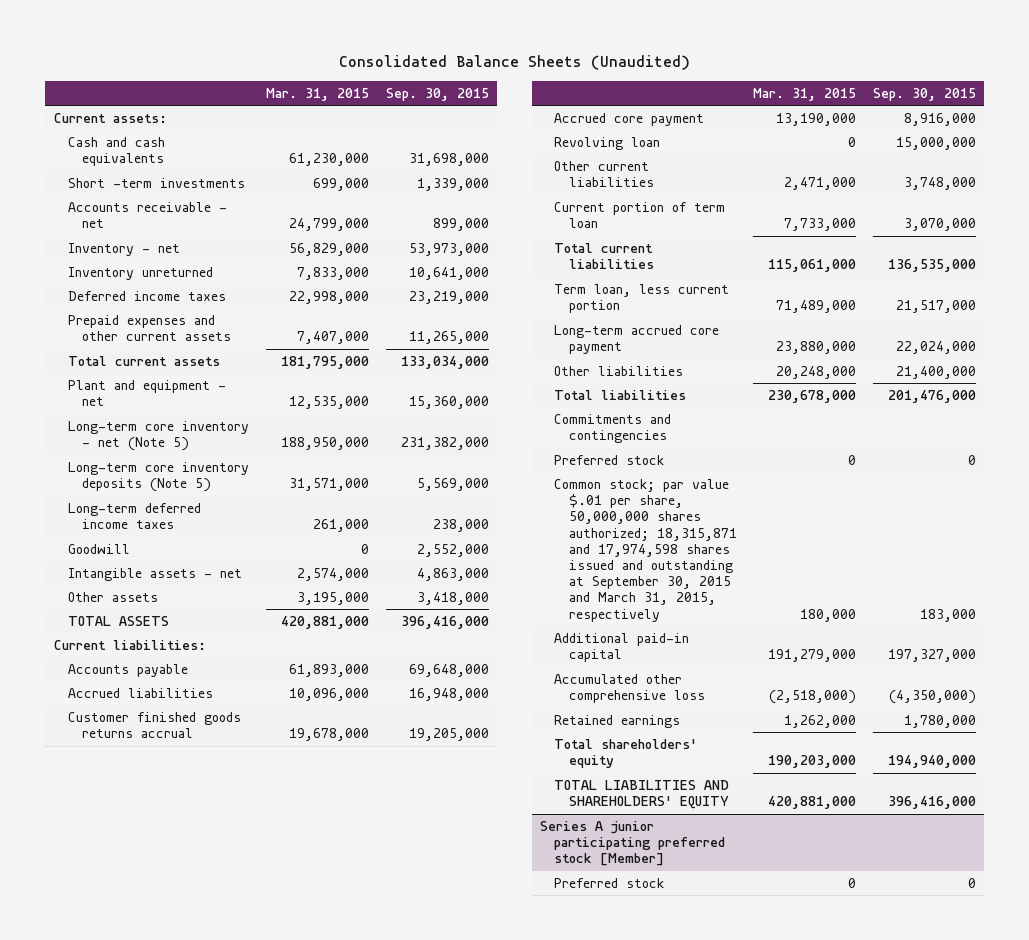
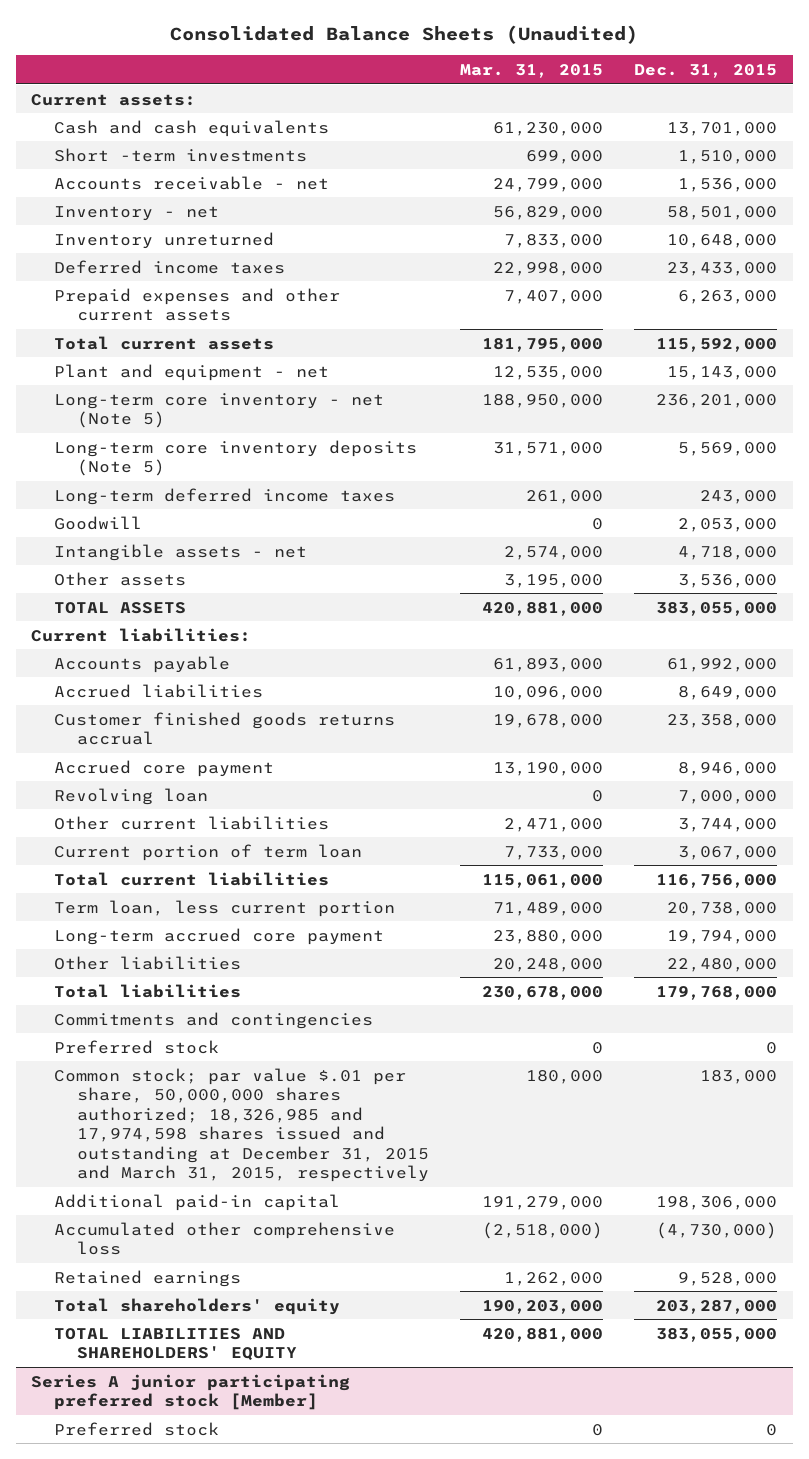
[385,87,489,101] Sep. 30, 2015 -> none
none -> [634,63,778,78] Dec. 31, 2015
[554,479,737,622] Common stock; par value $.01 per share, 50,000,000 shares authorized; 18,315,871 and 17,974,598 shares issued and outstanding at September 30, 2015 and March 31, 2015, respectively -> [54,1067,429,1183] Common stock; par value $.01 per share, 50,000,000 shares authorized; 18,326,985 and 17,974,598 shares issued and outstanding at December 31, 2015 and March 31, 2015, respectively

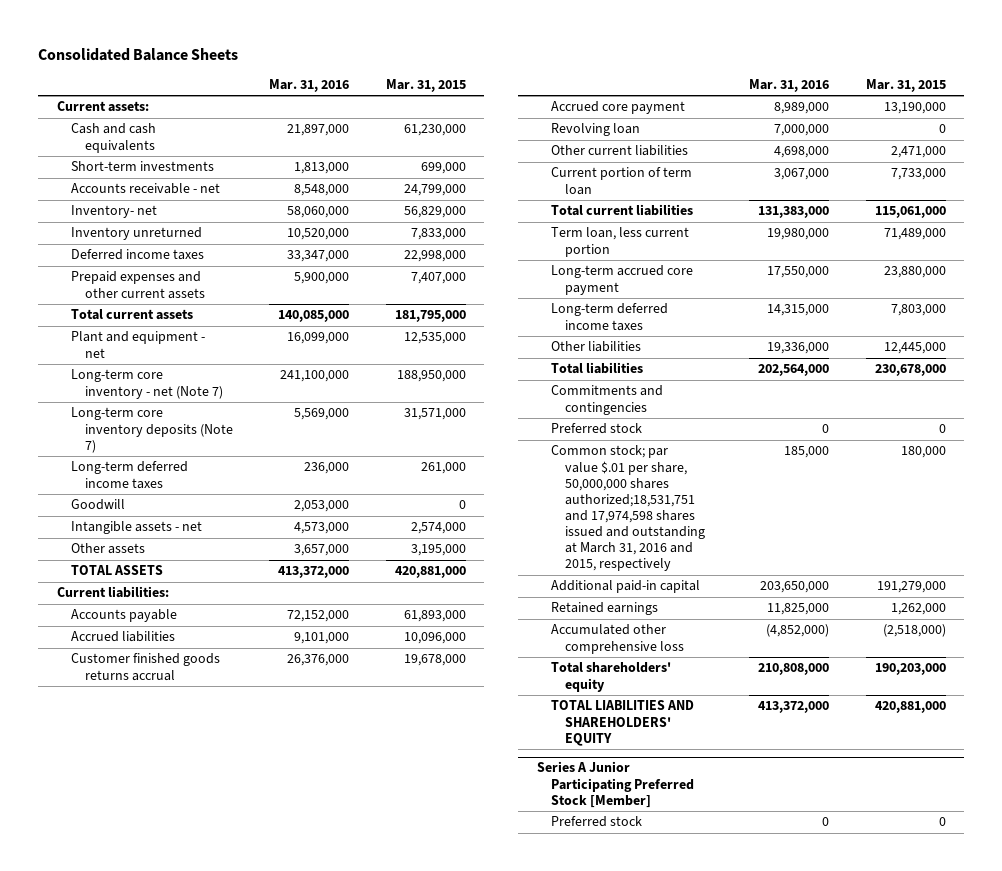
[170,24,639,44] Consolidated Balance Sheets (Unaudited) -> [38,47,239,61] Consolidated Balance Sheets
[634,63,778,78] Dec. 31, 2015 -> none
none -> [269,79,350,93] Mar. 31, 2016
[54,147,308,162] Short -term investments -> [70,161,214,172] Short-term investments
[54,205,220,221] Inventory - net -> [70,205,157,219] Inventory- net
[54,392,385,429] Long-term core inventory - net (Note 5) -> [70,369,223,399] Long-term core inventory - net (Note 7)
[54,439,418,477] Long-term core inventory deposits (Note 5) -> [70,407,233,453] Long-term core inventory deposits (Note 7)
none -> [550,303,668,331] Long-term deferred income taxes
[493,957,604,972] 20,248,000 -> [883,342,946,355] 12,445,000
[54,1067,429,1183] Common stock; par value $.01 per share, 50,000,000 shares authorized; 18,326,985 and 17,974,598 shares issued and outstanding at December 31, 2015 and March 31, 2015, respectively -> [550,445,705,572] Common stock; par value $.01 per share, 50,000,000 shares authorized;18,531,751 and 17,974,598 shares issued and outstanding at March 31, 2016 and 2015, respectively
[54,1221,396,1256] Accumulated other comprehensive loss -> [550,624,684,654] Accumulated other comprehensive loss
[31,1373,351,1411] Series A junior participating preferred stock [Member] -> [536,761,694,808] Series A Junior Participating Preferred Stock [Member]

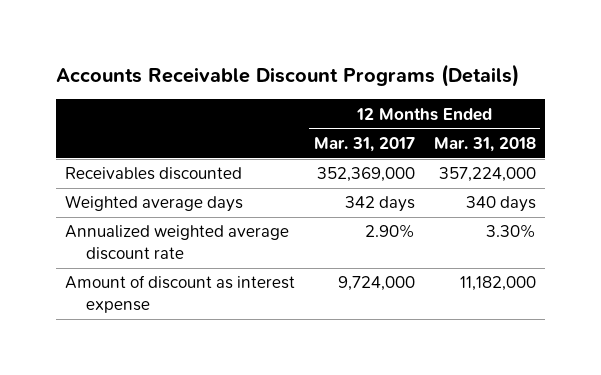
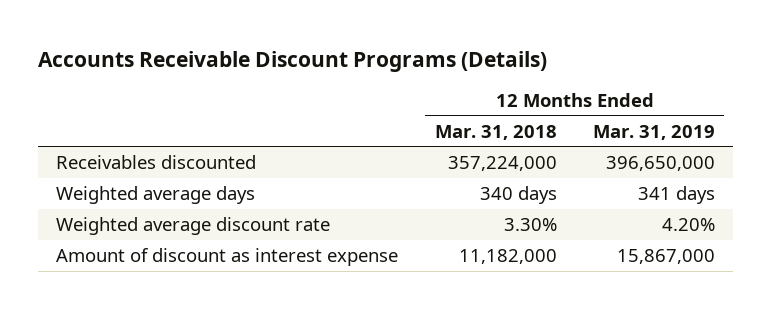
[313,137,415,153] Mar. 31, 2017 -> none
none -> [592,124,715,140] Mar. 31, 2019
[64,225,289,260] Annualized weighted average discount rate -> [56,216,331,235] Weighted average discount rate

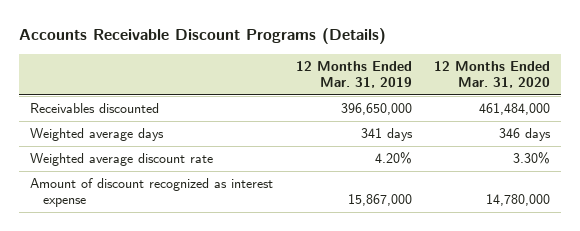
[434,124,557,140] Mar. 31, 2018 -> none
none -> [433,60,550,89] 12 Months Ended Mar. 31, 2020
[56,247,399,266] Amount of discount as interest expense -> [30,178,274,208] Amount of discount recognized as interest expense

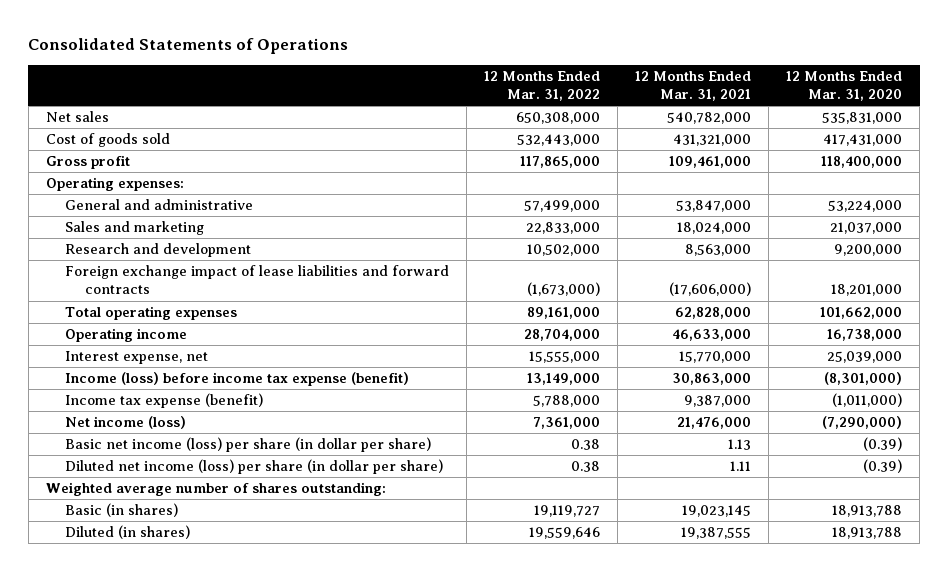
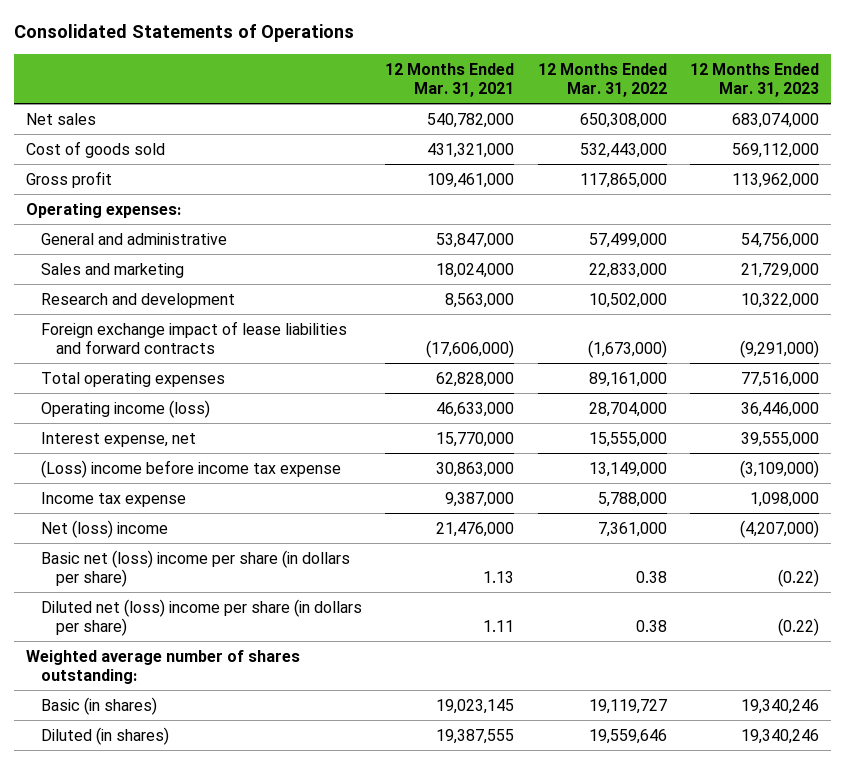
[786,70,903,102] 12 Months Ended Mar. 31, 2020 -> none
none -> [690,62,820,97] 12 Months Ended Mar. 31, 2023
[65,328,188,343] Operating income -> [40,399,210,418] Operating income (loss)
[65,372,410,387] Income (loss) before income tax expense (benefit) -> [40,459,341,478] (Loss) income before income tax expense
[65,393,264,409] Income tax expense (benefit) -> [40,491,186,507] Income tax expense
[65,416,187,430] Net income (loss) -> [40,519,168,538] Net (loss) income
[65,437,432,453] Basic net income (loss) per share (in dollar per share) -> [40,549,350,587] Basic net (loss) income per share (in dollars per share)
[65,459,444,475] Diluted net income (loss) per share (in dollar per share) -> [40,598,362,636] Diluted net (loss) income per share (in dollars per share)

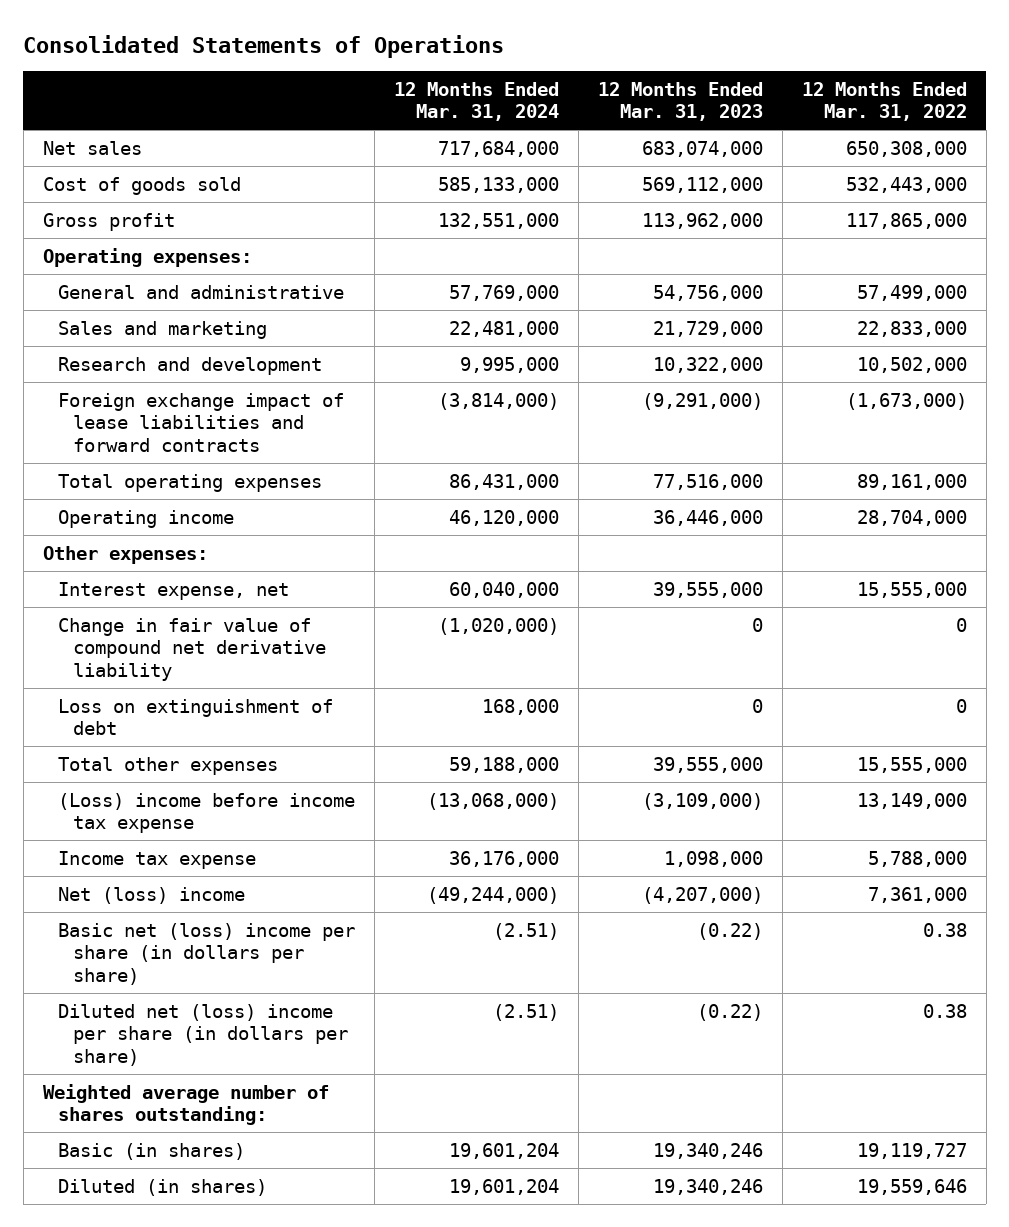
[385,62,515,97] 12 Months Ended Mar. 31, 2021 -> none
none -> [393,81,559,122] 12 Months Ended Mar. 31, 2024
[40,399,210,418] Operating income (loss) -> [57,509,234,528] Operating income
none -> [42,545,208,564] Other expenses:
none -> [57,617,326,681] Change in fair value of compound net derivative liability
none -> [57,698,333,736] Loss on extinguishment of debt
none -> [57,756,278,775] Total other expenses

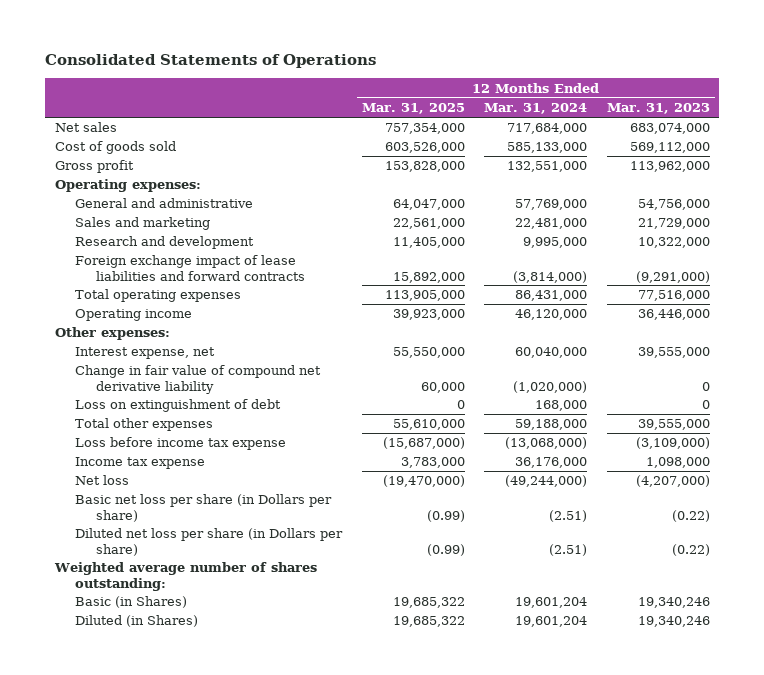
[801,81,967,122] 12 Months Ended Mar. 31, 2022 -> none
none -> [361,103,465,115] Mar. 31, 2025
[57,792,355,834] (Loss) income before income tax expense -> [75,437,287,451] Loss before income tax expense
[57,886,245,904] Net (loss) income -> [75,475,130,486] Net loss
[57,922,355,985] Basic net (loss) income per share (in dollars per share) -> [75,494,333,522] Basic net loss per share (in Dollars per share)
[57,1003,348,1066] Diluted net (loss) income per share (in dollars per share) -> [75,528,344,556] Diluted net loss per share (in Dollars per share)
[57,1142,245,1160] Basic (in shares) -> [75,596,188,609] Basic (in Shares)
[57,1178,267,1196] Diluted (in shares) -> [75,615,199,628] Diluted (in Shares)

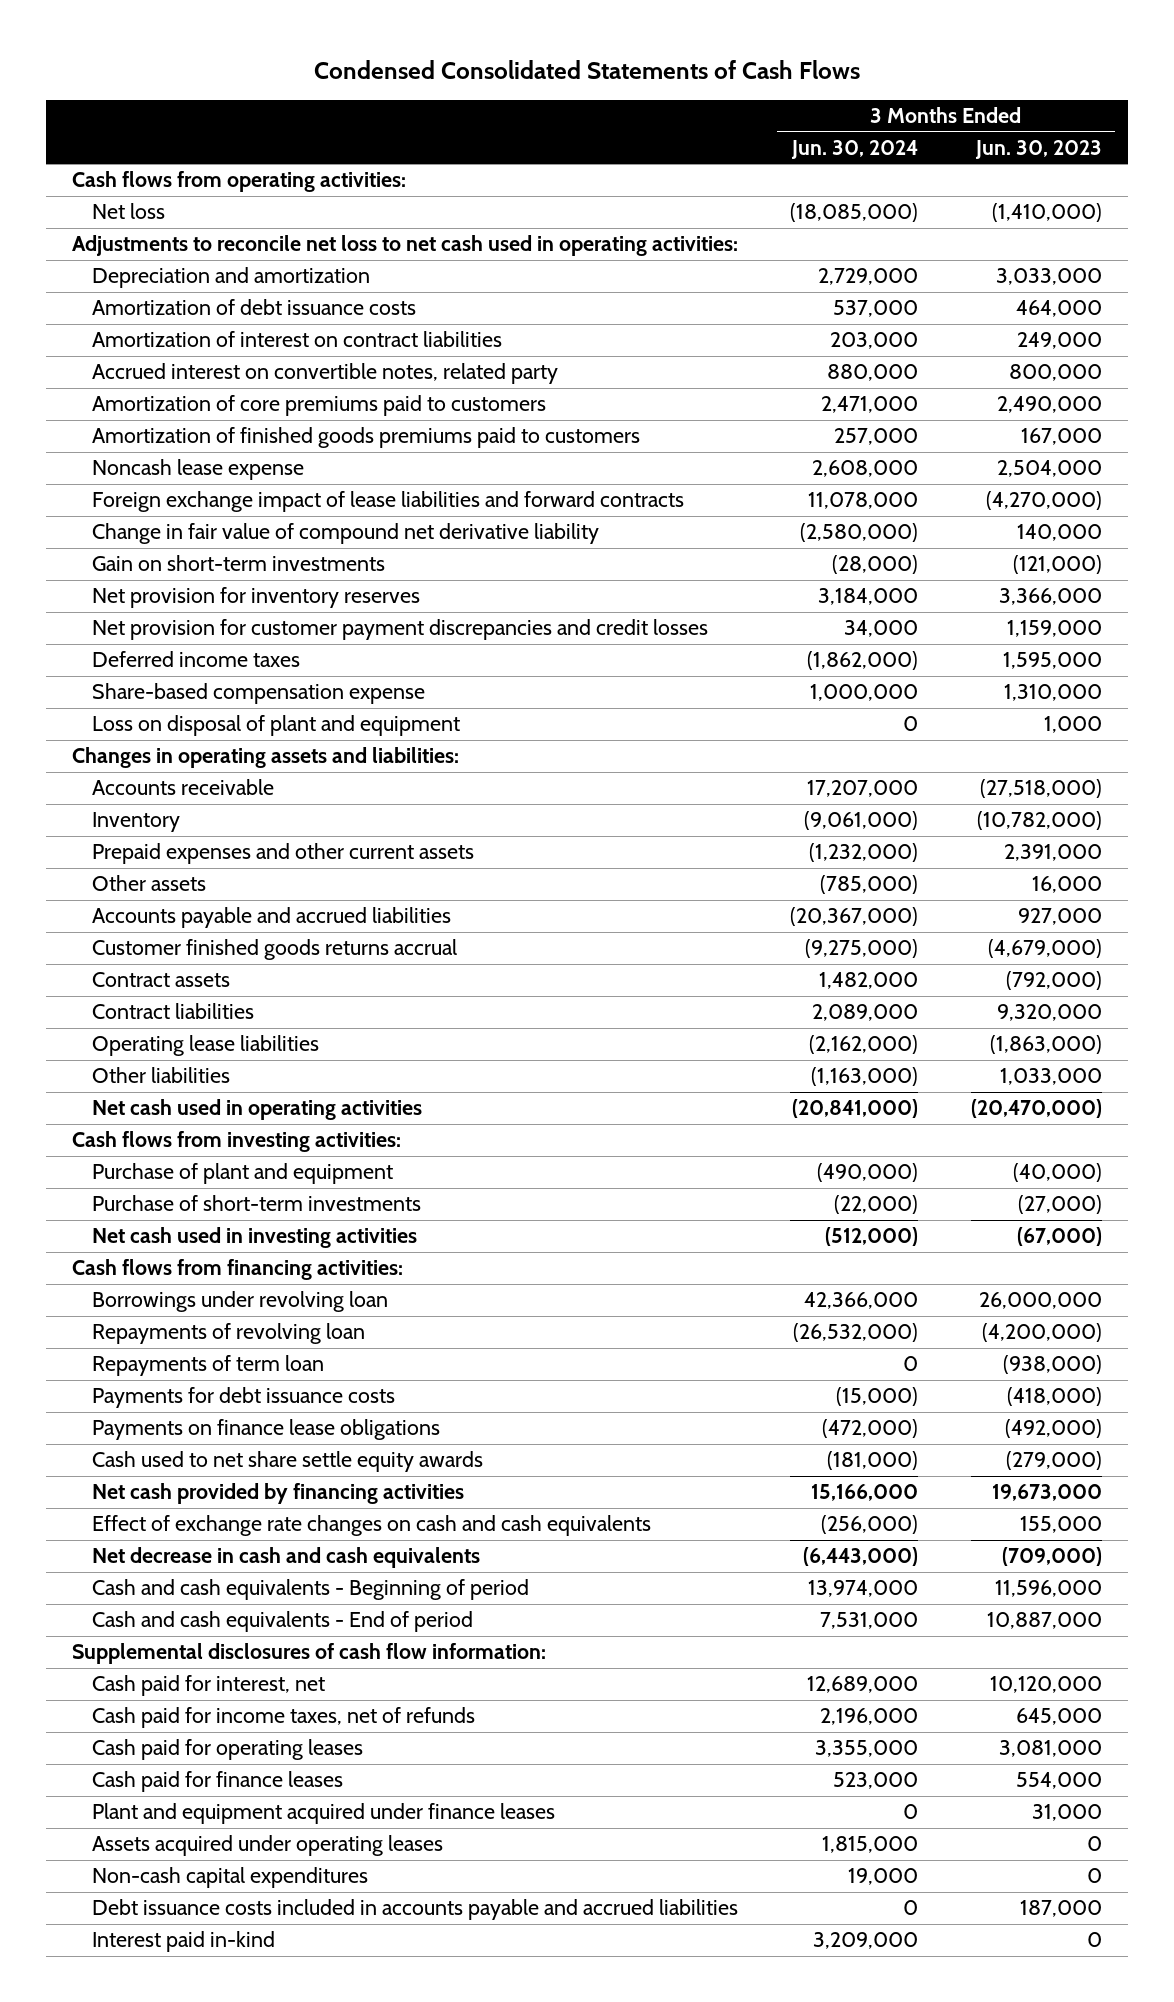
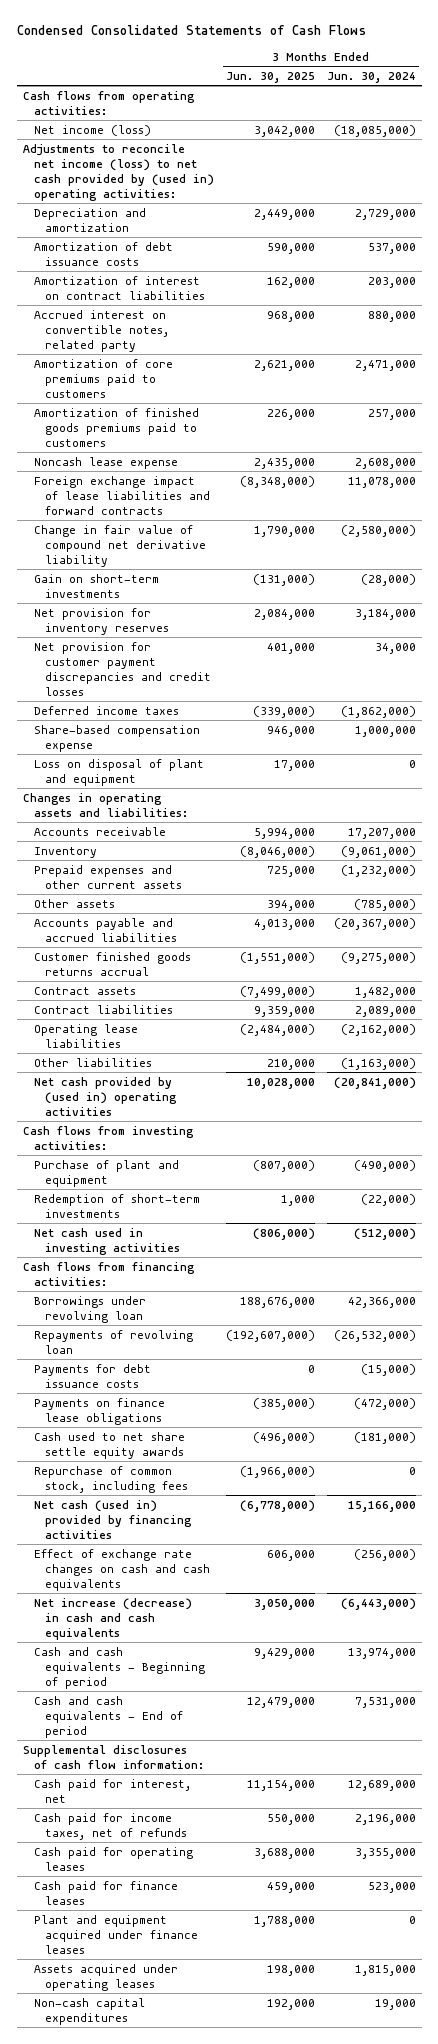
[974,139,1102,159] Jun. 30, 2023 -> none
none -> [225,71,315,83] Jun. 30, 2025
[91,203,165,220] Net loss -> [33,124,151,136] Net income (loss)
[71,235,738,257] Adjustments to reconcile net loss to net cash used in operating activities: -> [22,143,214,201] Adjustments to reconcile net income (loss) to net cash provided by (used in) operating activities:
[91,1099,422,1121] Net cash used in operating activities -> [33,1076,177,1116] Net cash provided by (used in) operating activities
[91,1195,421,1212] Purchase of short-term investments -> [33,1193,200,1218] Redemption of short-term investments
[91,1355,324,1377] Repayments of term loan -> none
none -> [33,1465,188,1493] Repurchase of common stock, including fees
[91,1483,464,1505] Net cash provided by financing activities -> [33,1499,192,1539] Net cash (used in) provided by financing activities
[91,1547,480,1569] Net decrease in cash and cash equivalents -> [33,1597,192,1640] Net increase (decrease) in cash and cash equivalents
[91,1899,738,1921] Debt issuance costs included in accounts payable and accrued liabilities -> none
[91,1931,275,1953] Interest paid in-kind -> none

